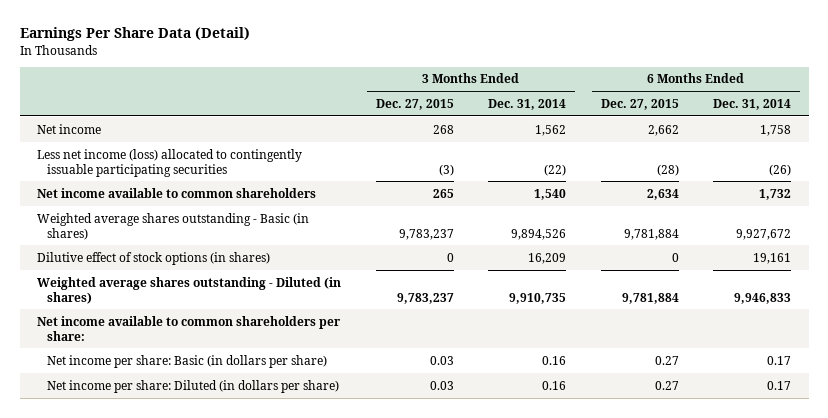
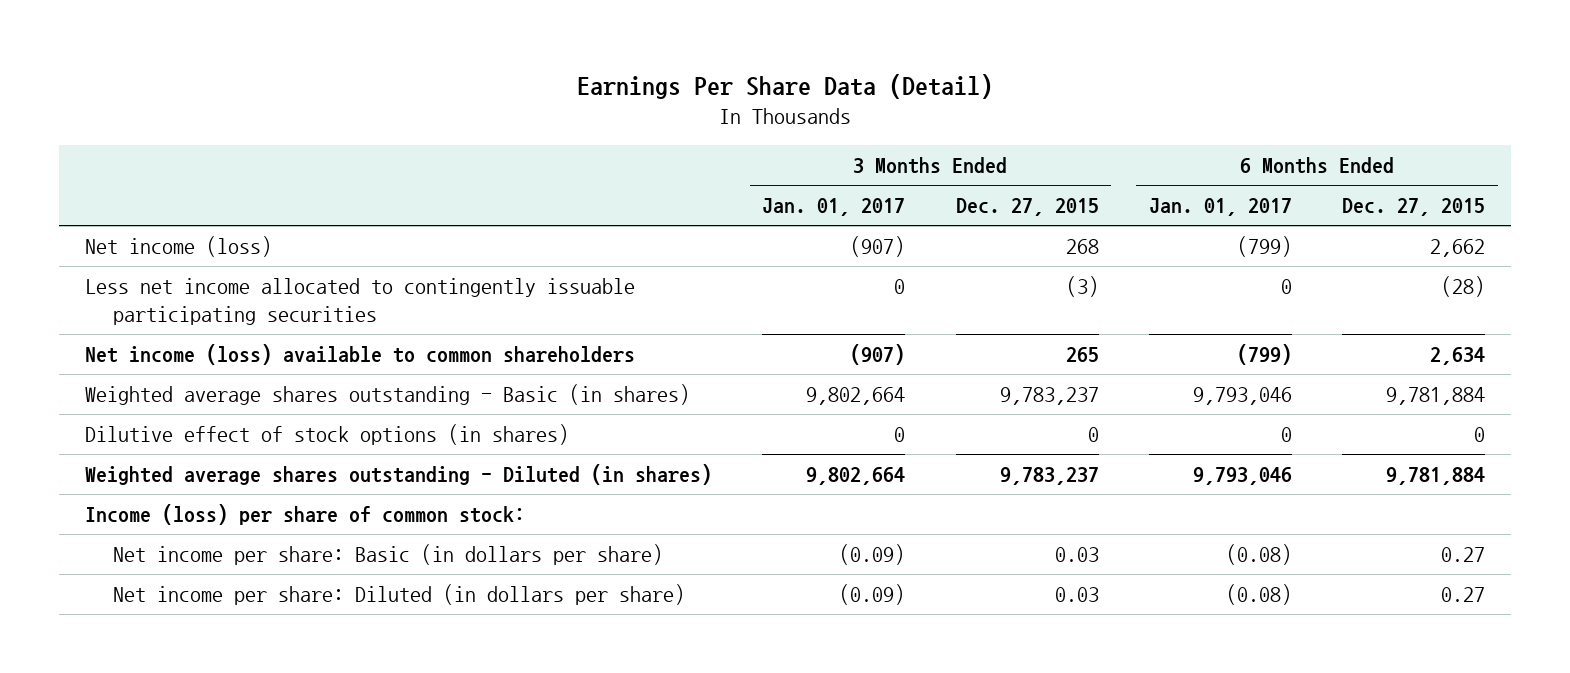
[488,98,567,110] Dec. 31, 2014 -> none
[713,98,792,110] Dec. 31, 2014 -> none
none -> [762,198,906,217] Jan. 01, 2017
none -> [1148,198,1292,217] Jan. 01, 2017
[37,123,102,134] Net income -> [84,236,272,258] Net income (loss)
[37,148,303,177] Less net income (loss) allocated to contingently issuable participating securities -> [84,278,635,325] Less net income allocated to contingently issuable participating securities
[37,187,317,198] Net income available to common shareholders -> [84,344,635,366] Net income (loss) available to common shareholders
[37,315,342,341] Net income available to common shareholders per share: -> none
none -> [84,504,525,526] Income (loss) per share of common stock:

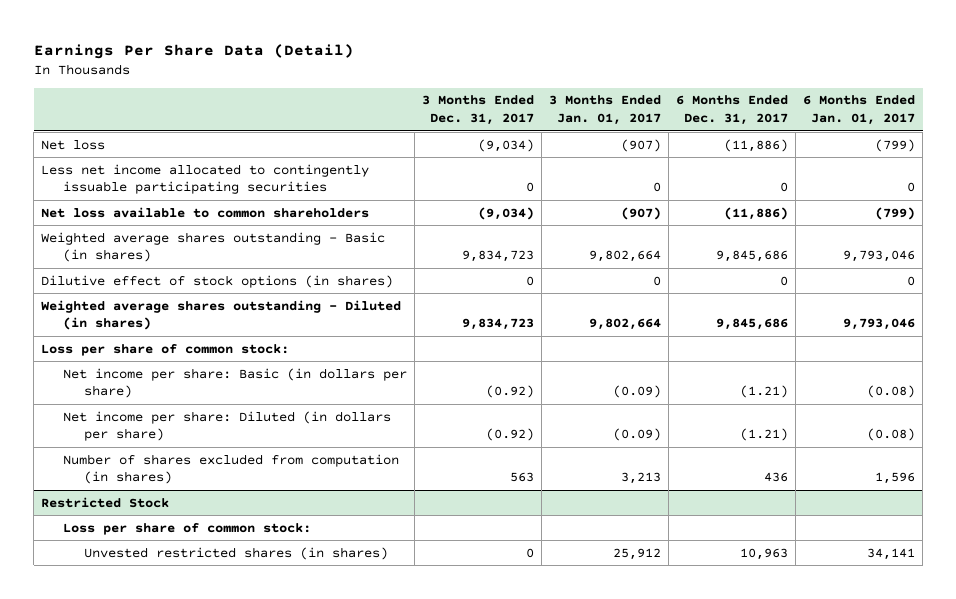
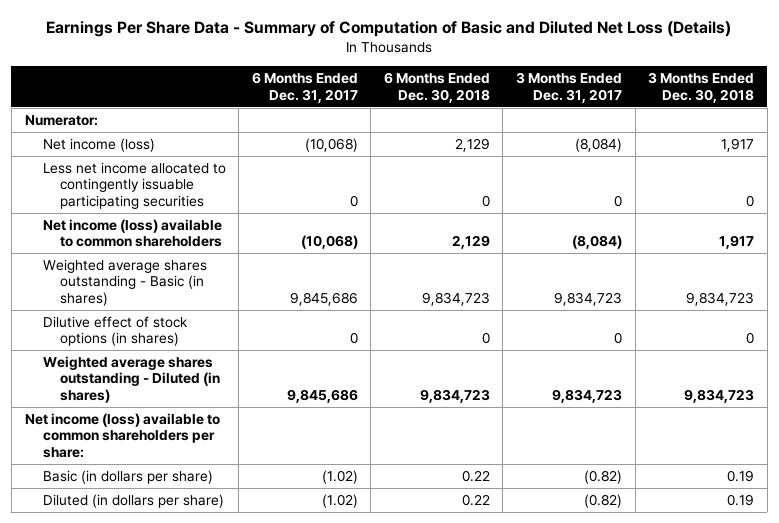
[33,44,354,60] Earnings Per Share Data (Detail) -> [46,21,732,38] Earnings Per Share Data - Summary of Computation of Basic and Diluted Net Loss (Details)
[548,95,661,126] 3 Months Ended Jan. 01, 2017 -> none
[802,95,915,126] 6 Months Ended Jan. 01, 2017 -> none
none -> [383,72,490,103] 6 Months Ended Dec. 30, 2018
none -> [648,72,755,103] 3 Months Ended Dec. 30, 2018
none -> [24,114,98,126] Numerator:
[41,139,106,150] Net loss -> [42,137,155,152] Net income (loss)
[477,138,534,152] (9,034) -> [575,137,623,152] (8,084)
[723,138,788,152] (11,886) -> [304,137,358,152] (10,068)
[41,206,370,218] Net loss available to common shareholders -> [42,218,223,248] Net income (loss) available to common shareholders
[477,206,534,220] (9,034) -> [572,235,623,250] (8,084)
[723,206,788,220] (11,886) -> [300,235,358,250] (10,068)
[62,453,399,485] Number of shares excluded from computation (in shares) -> none
[41,496,170,508] Restricted Stock -> none
[62,522,311,535] Loss per share of common stock: -> none
[84,546,389,560] Unvested restricted shares (in shares) -> none
[41,343,290,356] Loss per share of common stock: -> [24,412,220,459] Net income (loss) available to common shareholders per share:
[62,367,407,399] Net income per share: Basic (in dollars per share) -> [42,469,213,484] Basic (in dollars per share)
[485,385,534,399] (0.92) -> [584,469,623,484] (0.82)
[739,385,788,399] (1.21) -> [321,469,358,484] (1.02)
[62,410,391,442] Net income per share: Diluted (in dollars per share) -> [42,493,224,508] Diluted (in dollars per share)
[485,428,534,442] (0.92) -> [584,493,623,508] (0.82)
[739,428,788,442] (1.21) -> [321,493,358,508] (1.02)

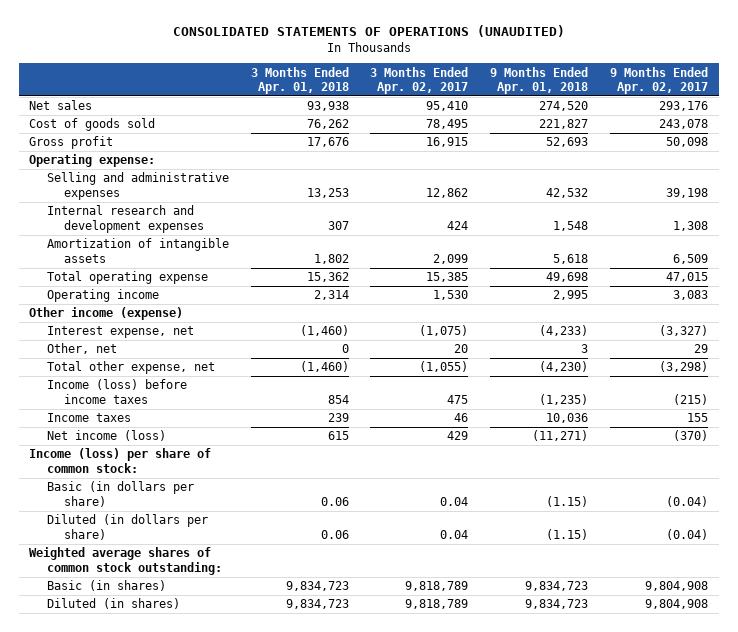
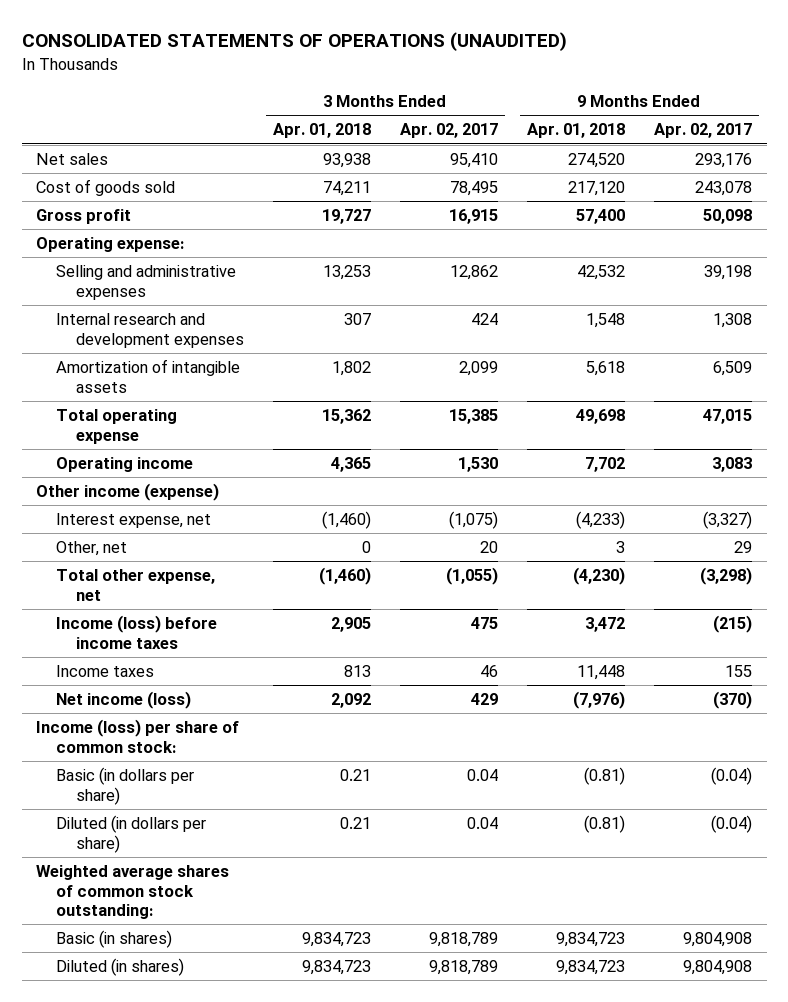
[306,119,349,130] 76,262 -> [322,181,371,197] 74,211
[539,119,589,130] 221,827 -> [567,181,625,197] 217,120
[306,137,349,148] 17,676 -> [321,209,371,225] 19,727
[546,137,589,148] 52,693 -> [575,209,625,225] 57,400
[313,290,349,301] 2,314 -> [330,457,371,473] 4,365
[553,290,589,301] 2,995 -> [584,457,625,473] 7,702
[327,394,349,404] 854 -> [330,617,371,633] 2,905
[539,393,589,405] (1,235) -> [584,617,625,633] 3,472
[327,413,349,423] 239 -> [343,665,371,678] 813
[546,413,589,424] 10,036 -> [576,665,625,681] 11,448
[327,431,349,441] 615 -> [330,693,371,709] 2,092
[532,430,589,442] (11,271) -> [572,691,625,710] (7,976)
[320,496,349,506] 0.06 -> [339,769,371,782] 0.21
[546,495,589,507] (1.15) -> [583,767,625,786] (0.81)
[320,529,349,539] 0.06 -> [339,817,371,830] 0.21
[546,528,589,540] (1.15) -> [583,815,625,834] (0.81)

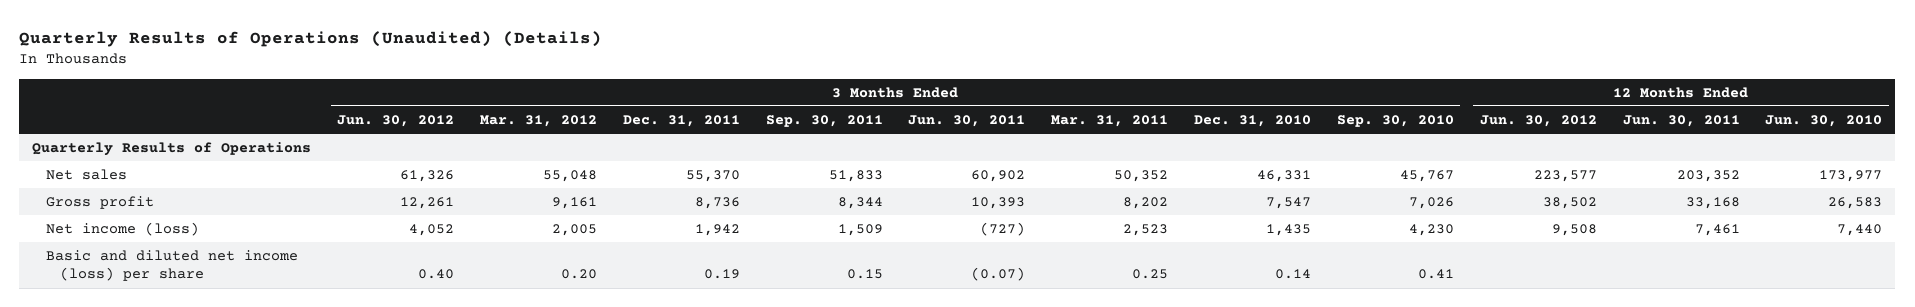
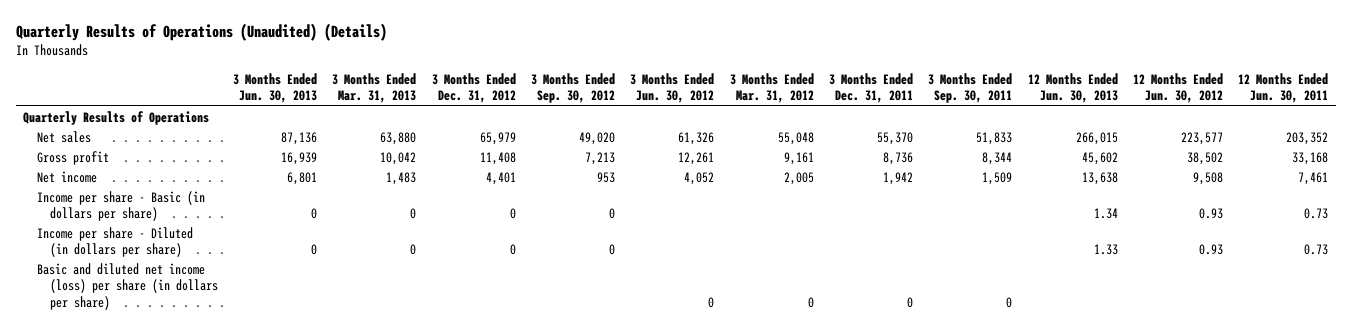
[908,115,1026,128] Jun. 30, 2011 -> none
[1051,115,1169,128] Mar. 31, 2011 -> none
[1194,115,1312,128] Dec. 31, 2010 -> none
[1336,115,1454,128] Sep. 30, 2010 -> none
[1765,115,1883,128] Jun. 30, 2010 -> none
none -> [233,72,318,104] 3 Months Ended Jun. 30, 2013
none -> [332,72,417,104] 3 Months Ended Mar. 31, 2013
none -> [431,72,516,104] 3 Months Ended Dec. 31, 2012
none -> [531,72,616,104] 3 Months Ended Sep. 30, 2012
none -> [1027,72,1118,104] 12 Months Ended Jun. 30, 2013
[45,222,199,237] Net income (loss) -> [36,170,97,183] Net income
none -> [36,190,205,222] Income per share - Basic (in dollars per share)
none -> [36,226,193,258] Income per share - Diluted (in dollars per share)
[45,250,298,282] Basic and diluted net income (loss) per share -> [36,262,218,310] Basic and diluted net income (loss) per share (in dollars per share)
[418,269,455,280] 0.40 -> [708,296,715,308] 0
[560,269,597,280] 0.20 -> [807,296,814,308] 0
[703,269,740,280] 0.19 -> [907,296,914,308] 0
[846,269,883,280] 0.15 -> [1006,296,1013,308] 0

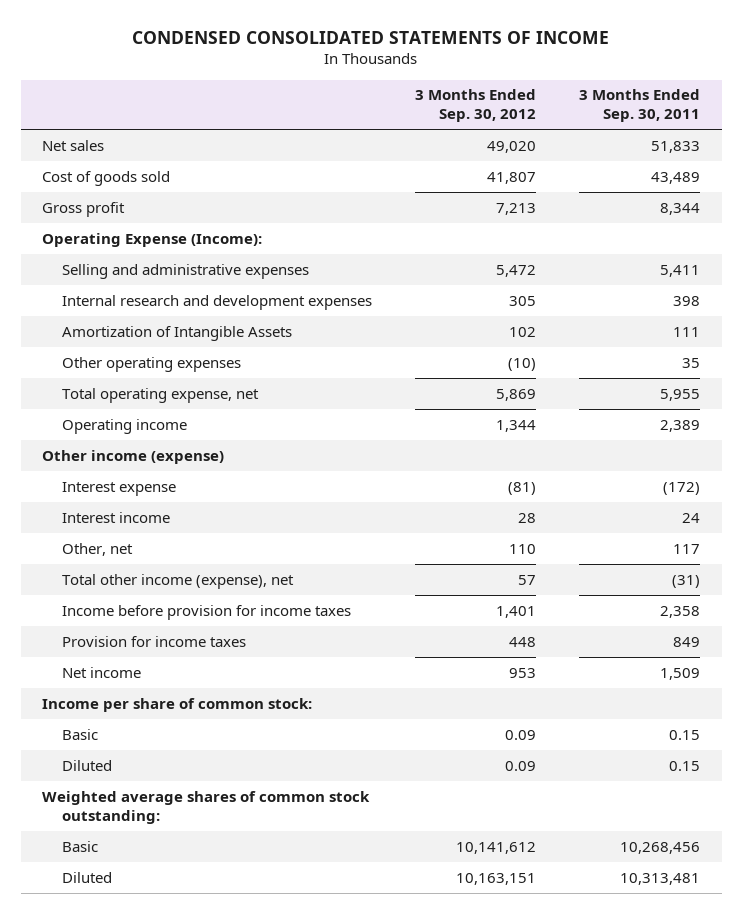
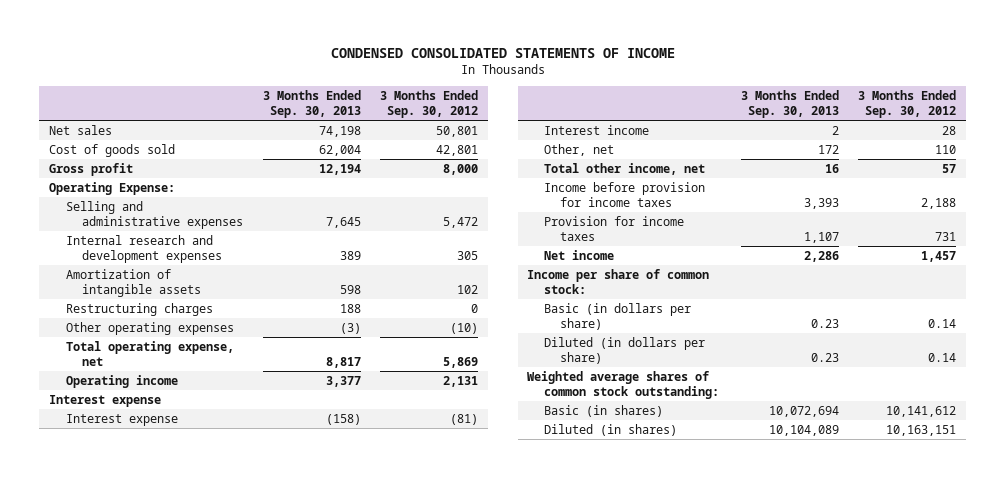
[579,89,701,123] 3 Months Ended Sep. 30, 2011 -> none
none -> [262,89,361,118] 3 Months Ended Sep. 30, 2013
[487,140,537,153] 49,020 -> [436,125,479,137] 50,801
[487,171,537,184] 41,807 -> [436,144,479,156] 42,801
[496,202,537,215] 7,213 -> [443,163,479,175] 8,000
[42,232,263,247] Operating Expense (Income): -> [49,181,176,195] Operating Expense:
[61,325,292,341] Amortization of Intangible Assets -> [65,268,202,298] Amortization of intangible assets
none -> [65,302,213,316] Restructuring charges
[496,419,537,432] 1,344 -> [443,375,479,387] 2,131
[42,449,225,464] Other income (expense) -> [49,394,162,407] Interest expense
[61,573,294,589] Total other income (expense), net -> [543,162,705,175] Total other income, net
[496,605,537,618] 1,401 -> [921,198,957,210] 2,188
[509,636,537,647] 448 -> [935,232,957,242] 731
[509,667,537,678] 953 -> [921,250,957,262] 1,457
[61,728,98,740] Basic -> [543,302,691,331] Basic (in dollars per share)
[505,729,537,740] 0.09 -> [928,319,957,329] 0.14
[61,759,112,771] Diluted -> [543,336,705,365] Diluted (in dollars per share)
[505,760,537,771] 0.09 -> [928,353,957,363] 0.14
[61,840,98,852] Basic -> [543,404,663,417] Basic (in shares)
[61,871,112,883] Diluted -> [543,423,677,436] Diluted (in shares)

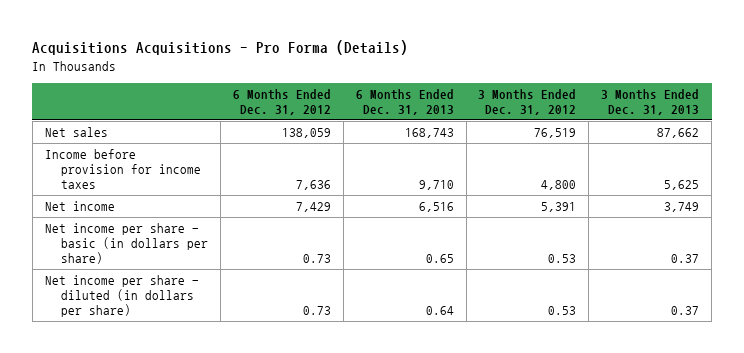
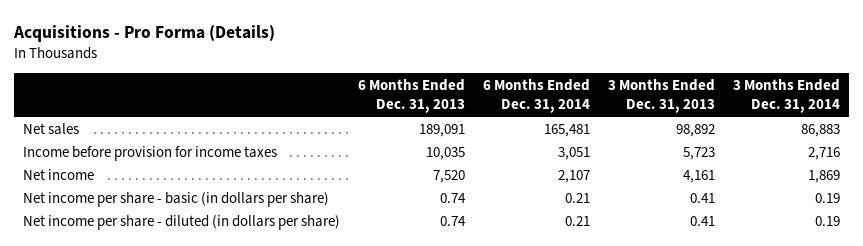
[32,40,409,56] Acquisitions Acquisitions - Pro Forma (Details) -> [13,24,276,42] Acquisitions - Pro Forma (Details)
[232,88,331,115] 6 Months Ended Dec. 31, 2012 -> none
[478,88,577,115] 3 Months Ended Dec. 31, 2012 -> none
none -> [483,78,591,114] 6 Months Ended Dec. 31, 2014
none -> [732,78,840,114] 3 Months Ended Dec. 31, 2014
[404,128,454,139] 168,743 -> [419,123,466,137] 189,091
[657,128,700,139] 87,662 -> [675,123,715,137] 98,892
[418,180,454,191] 9,710 -> [426,146,466,160] 10,035
[664,180,700,191] 5,625 -> [682,146,715,160] 5,723
[418,202,454,213] 6,516 -> [433,169,466,183] 7,520
[664,202,700,213] 3,749 -> [682,169,715,183] 4,161
[425,254,454,264] 0.65 -> [440,192,467,203] 0.74
[671,254,700,264] 0.37 -> [689,192,715,203] 0.41
[425,306,454,316] 0.64 -> [440,215,467,226] 0.74
[671,306,700,316] 0.37 -> [689,215,715,226] 0.41

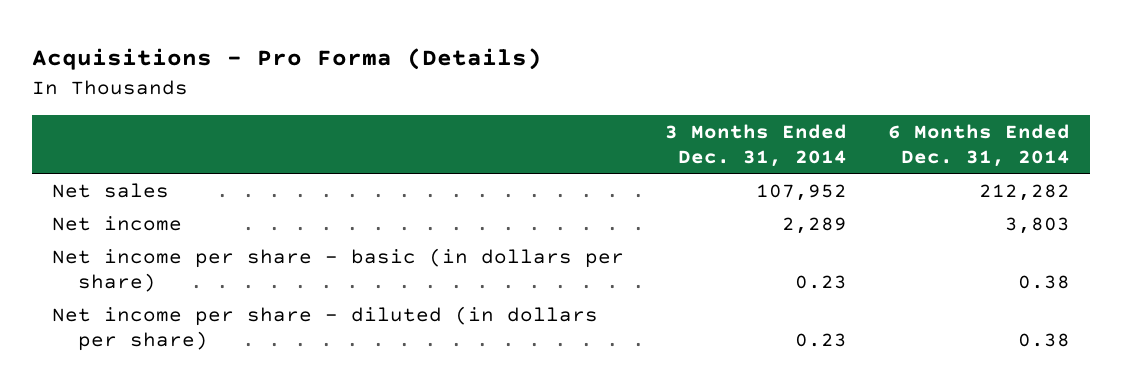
[358,78,466,114] 6 Months Ended Dec. 31, 2013 -> none
[607,78,715,114] 3 Months Ended Dec. 31, 2013 -> none
[23,145,278,161] Income before provision for income taxes -> none
[544,123,591,137] 165,481 -> [979,183,1071,201] 212,282
[800,123,840,137] 86,883 -> [756,183,848,201] 107,952
[558,169,591,183] 2,107 -> [1005,216,1071,234] 3,803
[807,169,840,183] 1,869 -> [782,216,848,234] 2,289
[565,192,591,203] 0.21 -> [1018,274,1071,289] 0.38
[814,192,840,203] 0.19 -> [795,274,848,289] 0.23
[565,215,591,226] 0.21 -> [1018,332,1071,347] 0.38
[814,215,840,226] 0.19 -> [795,332,848,347] 0.23

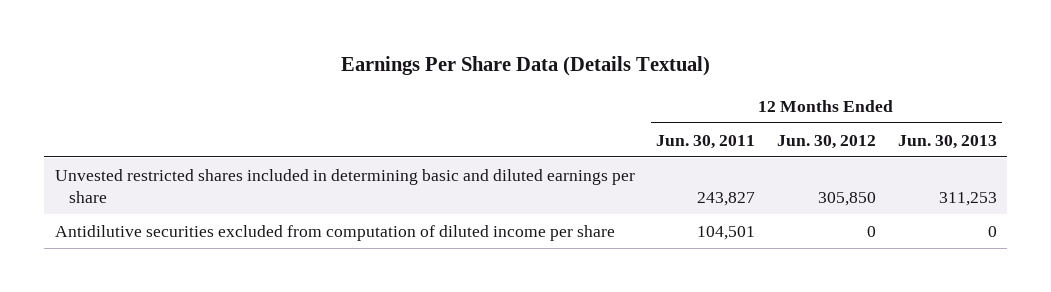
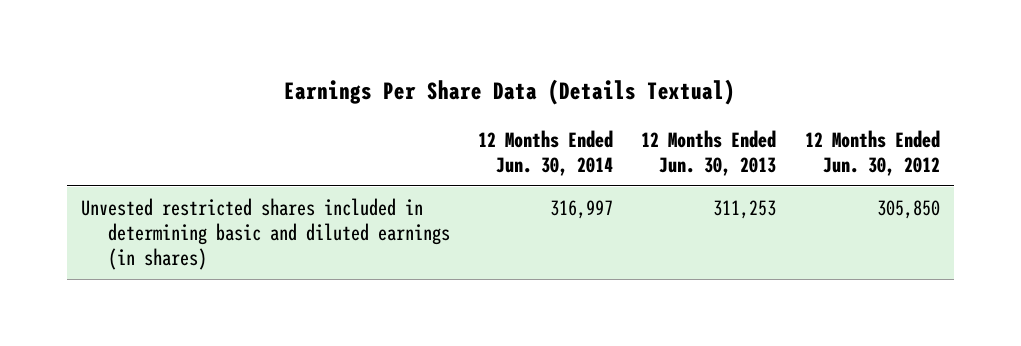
[656,134,756,149] Jun. 30, 2011 -> none
none -> [477,129,613,177] 12 Months Ended Jun. 30, 2014
[54,224,615,241] Antidilutive securities excluded from computation of diluted income per share -> none
[54,168,635,203] Unvested restricted shares included in determining basic and diluted earnings per share -> [81,197,450,271] Unvested restricted shares included in determining basic and diluted earnings (in shares)

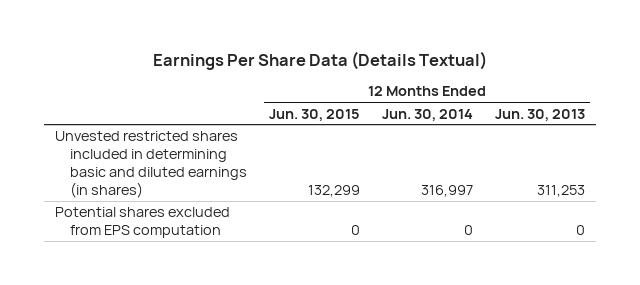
[804,129,940,177] 12 Months Ended Jun. 30, 2012 -> none
none -> [269,108,361,121] Jun. 30, 2015
none -> [54,207,230,239] Potential shares excluded from EPS computation

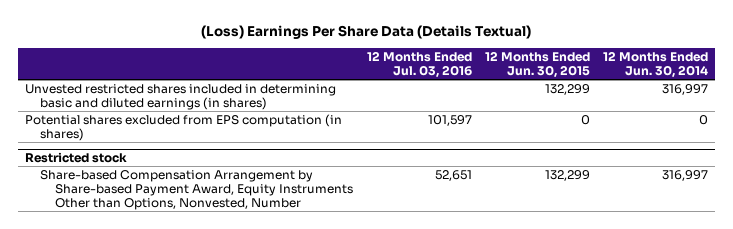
[152,50,487,70] Earnings Per Share Data (Details Textual) -> [201,25,532,40] (Loss) Earnings Per Share Data (Details Textual)
[494,108,585,121] Jun. 30, 2013 -> none
none -> [366,51,472,79] 12 Months Ended Jul. 03, 2016
[54,207,230,239] Potential shares excluded from EPS computation -> [24,113,342,142] Potential shares excluded from EPS computation (in shares)
none -> [24,152,127,164] Restricted stock
none -> [39,169,354,211] Share-based Compensation Arrangement by Share-based Payment Award, Equity Instruments Other than Options, Nonvested, Number

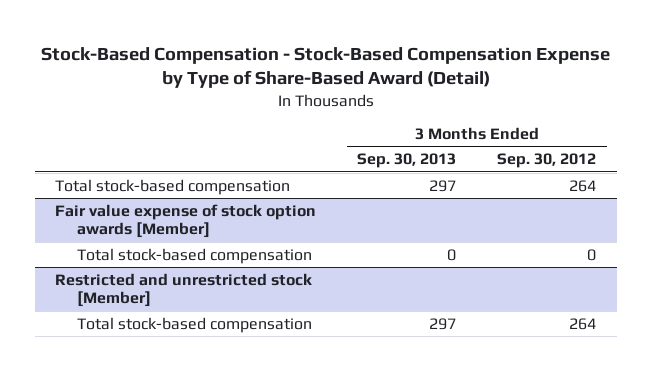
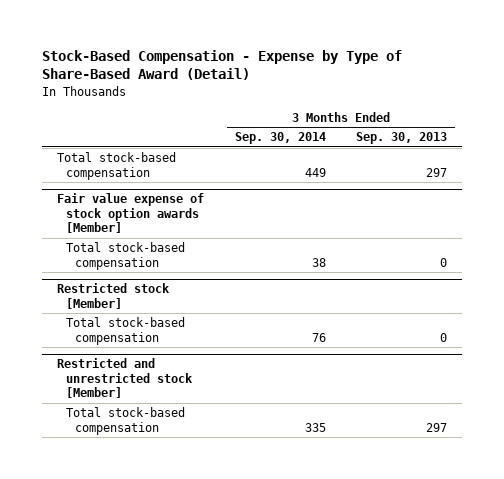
[40,46,610,89] Stock-Based Compensation - Stock-Based Compensation Expense by Type of Share-Based Award (Detail) -> [42,49,403,81] Stock-Based Compensation - Expense by Type of Share-Based Award (Detail)
[497,153,597,169] Sep. 30, 2012 -> none
none -> [234,132,326,145] Sep. 30, 2014
none -> [57,283,171,309] Restricted stock [Member]
none -> [65,317,185,345] Total stock-based compensation

